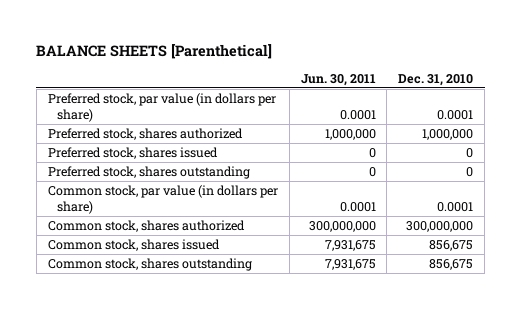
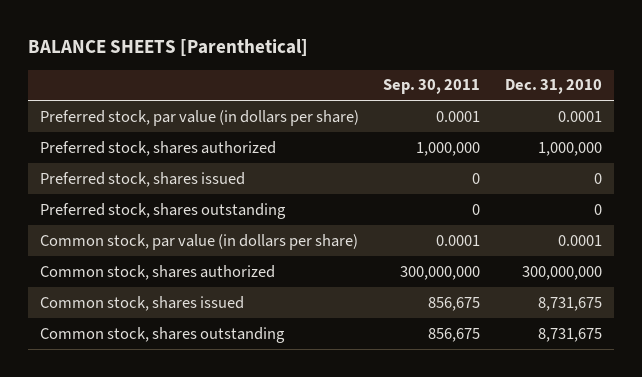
[300,73,376,86] Jun. 30, 2011 -> none
none -> [383,79,481,95] Sep. 30, 2011
[429,240,474,252] 856,675 -> [537,296,602,311] 8,731,675
[429,259,474,271] 856,675 -> [537,327,602,342] 8,731,675

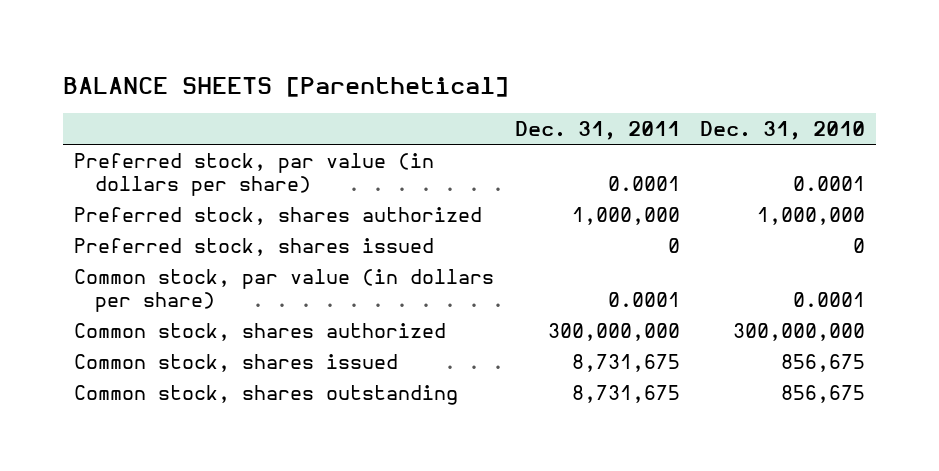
[383,79,481,95] Sep. 30, 2011 -> none
none -> [514,121,680,141] Dec. 31, 2011
[40,202,287,219] Preferred stock, shares outstanding -> none
[537,296,602,311] 8,731,675 -> [781,353,866,372] 856,675
[537,327,602,342] 8,731,675 -> [781,384,866,403] 856,675

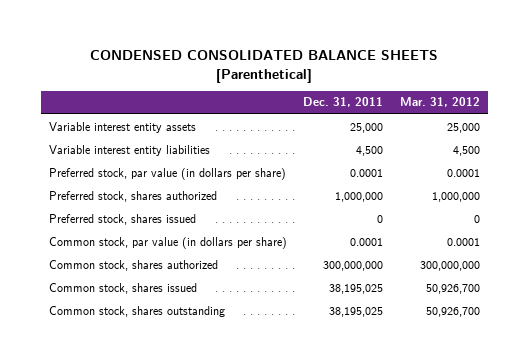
[63,76,510,97] BALANCE SHEETS [Parenthetical] -> [90,49,439,83] CONDENSED CONSOLIDATED BALANCE SHEETS [Parenthetical]
[700,121,866,141] Dec. 31, 2010 -> none
none -> [399,97,480,108] Mar. 31, 2012
none -> [49,121,197,133] Variable interest entity assets
none -> [49,144,211,156] Variable interest entity liabilities
[571,353,680,372] 8,731,675 -> [329,283,384,294] 38,195,025
[571,384,680,403] 8,731,675 -> [329,306,384,317] 38,195,025

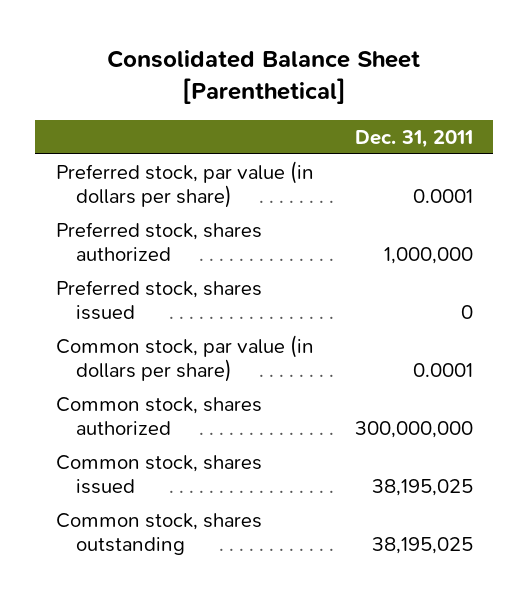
[90,49,439,83] CONDENSED CONSOLIDATED BALANCE SHEETS [Parenthetical] -> [107,50,421,105] Consolidated Balance Sheet [Parenthetical]
[399,97,480,108] Mar. 31, 2012 -> none
[49,121,197,133] Variable interest entity assets -> none
[49,144,211,156] Variable interest entity liabilities -> none

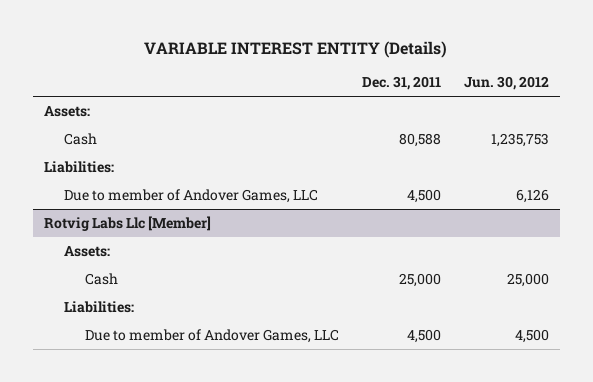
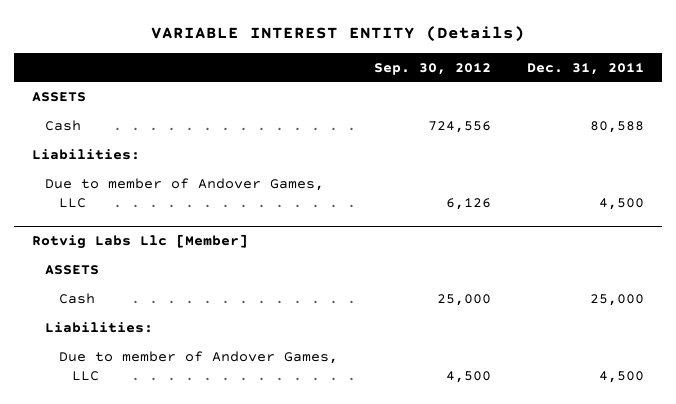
[463,76,549,91] Jun. 30, 2012 -> none
none -> [373,62,491,75] Sep. 30, 2012
[44,105,91,117] Assets: -> [32,91,87,102] ASSETS
[64,245,111,257] Assets: -> [45,264,100,275] ASSETS

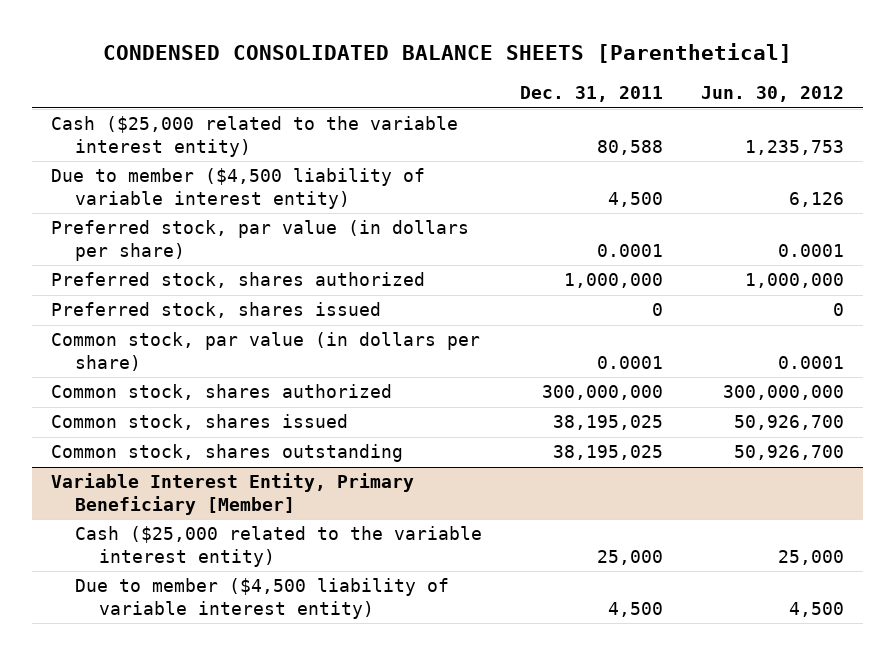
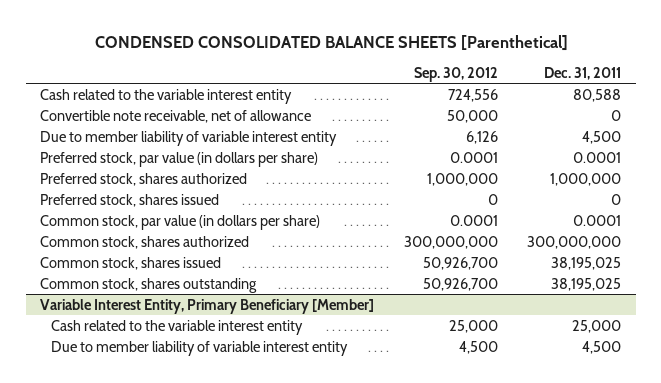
[701,86,845,103] Jun. 30, 2012 -> none
none -> [413,66,498,82] Sep. 30, 2012
[51,116,459,158] Cash ($25,000 related to the variable interest entity) -> [40,88,293,104] Cash related to the variable interest entity
none -> [40,109,312,123] Convertible note receivable, net of allowance
[51,168,426,210] Due to member ($4,500 liability of variable interest entity) -> [40,130,338,146] Due to member liability of variable interest entity
[75,526,483,568] Cash ($25,000 related to the variable interest entity) -> [51,319,304,335] Cash related to the variable interest entity
[75,578,450,620] Due to member ($4,500 liability of variable interest entity) -> [51,340,349,356] Due to member liability of variable interest entity

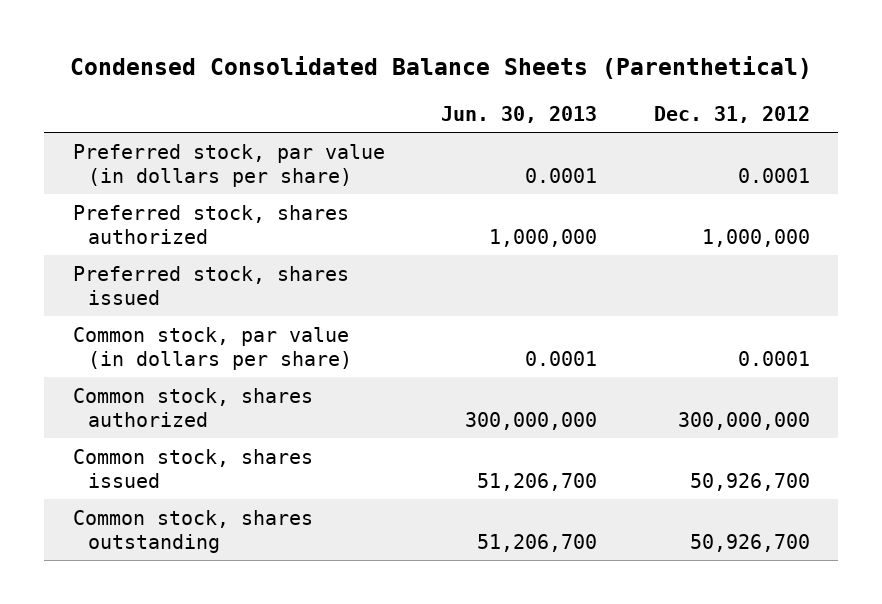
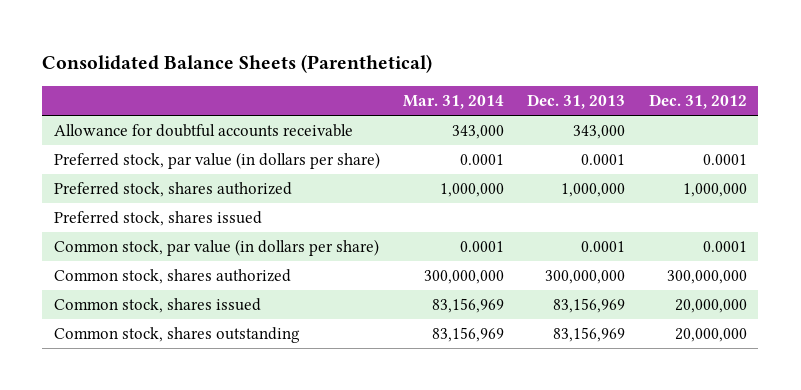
[70,56,813,80] Condensed Consolidated Balance Sheets (Parenthetical) -> [42,53,433,73] Consolidated Balance Sheets (Parenthetical)
[441,105,598,123] Jun. 30, 2013 -> none
none -> [403,94,505,109] Mar. 31, 2014
none -> [527,93,626,109] Dec. 31, 2013
none -> [54,124,354,138] Allowance for doubtful accounts receivable
[689,472,810,491] 50,926,700 -> [674,299,747,314] 20,000,000
[689,533,810,552] 50,926,700 -> [674,328,747,343] 20,000,000

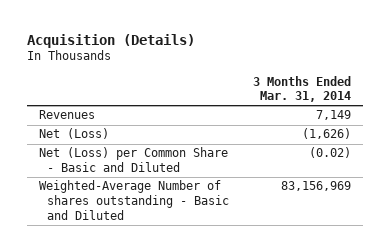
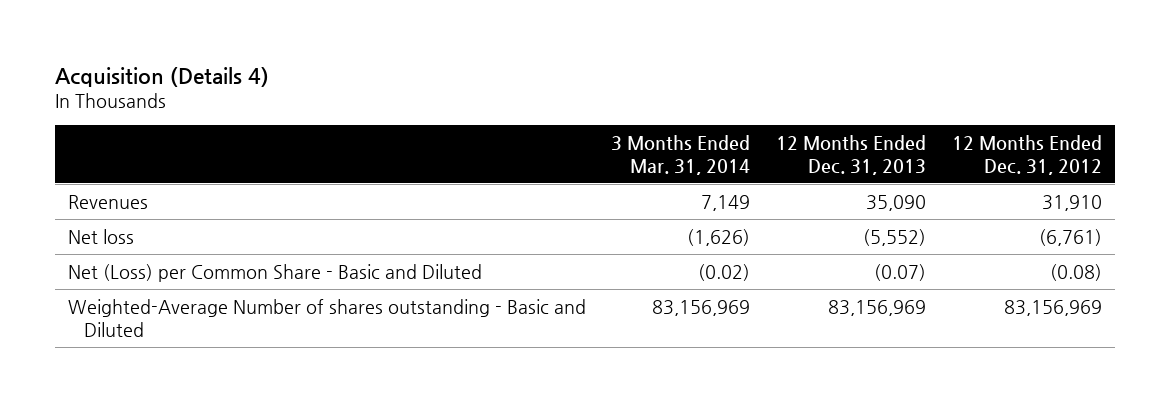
[26,33,195,48] Acquisition (Details) -> [54,66,269,87] Acquisition (Details 4)
none -> [776,134,927,175] 12 Months Ended Dec. 31, 2013
none -> [951,134,1102,175] 12 Months Ended Dec. 31, 2012
[38,128,109,140] Net (Loss) -> [67,228,134,244] Net loss

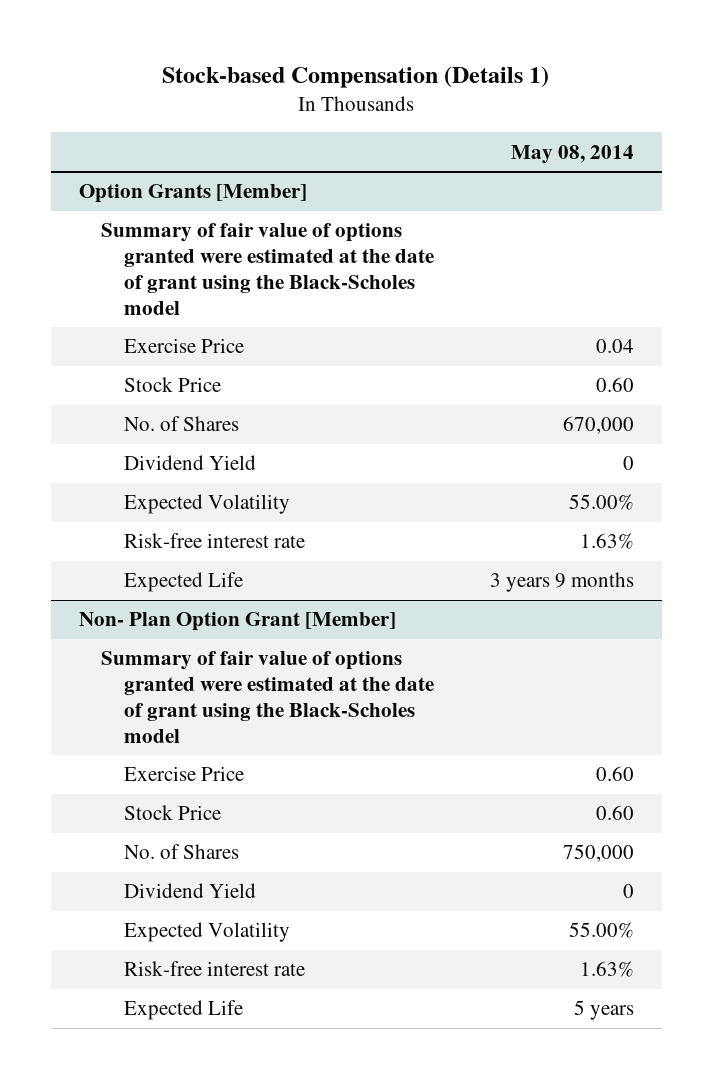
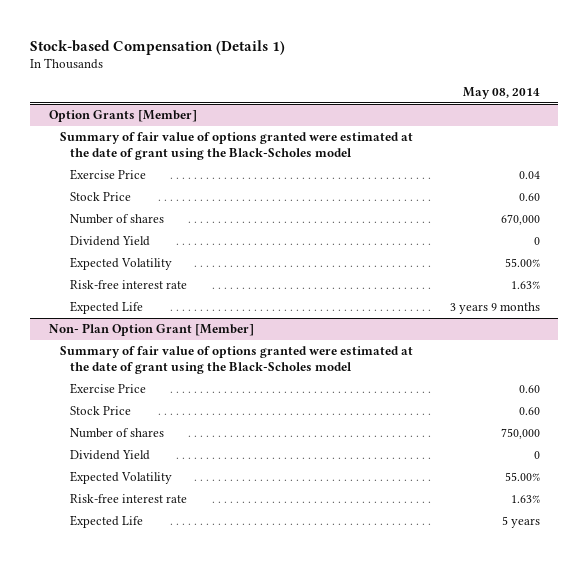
[123,416,239,432] No. of Shares -> [70,214,165,225] Number of shares
[123,844,239,860] No. of Shares -> [70,428,165,439] Number of shares

